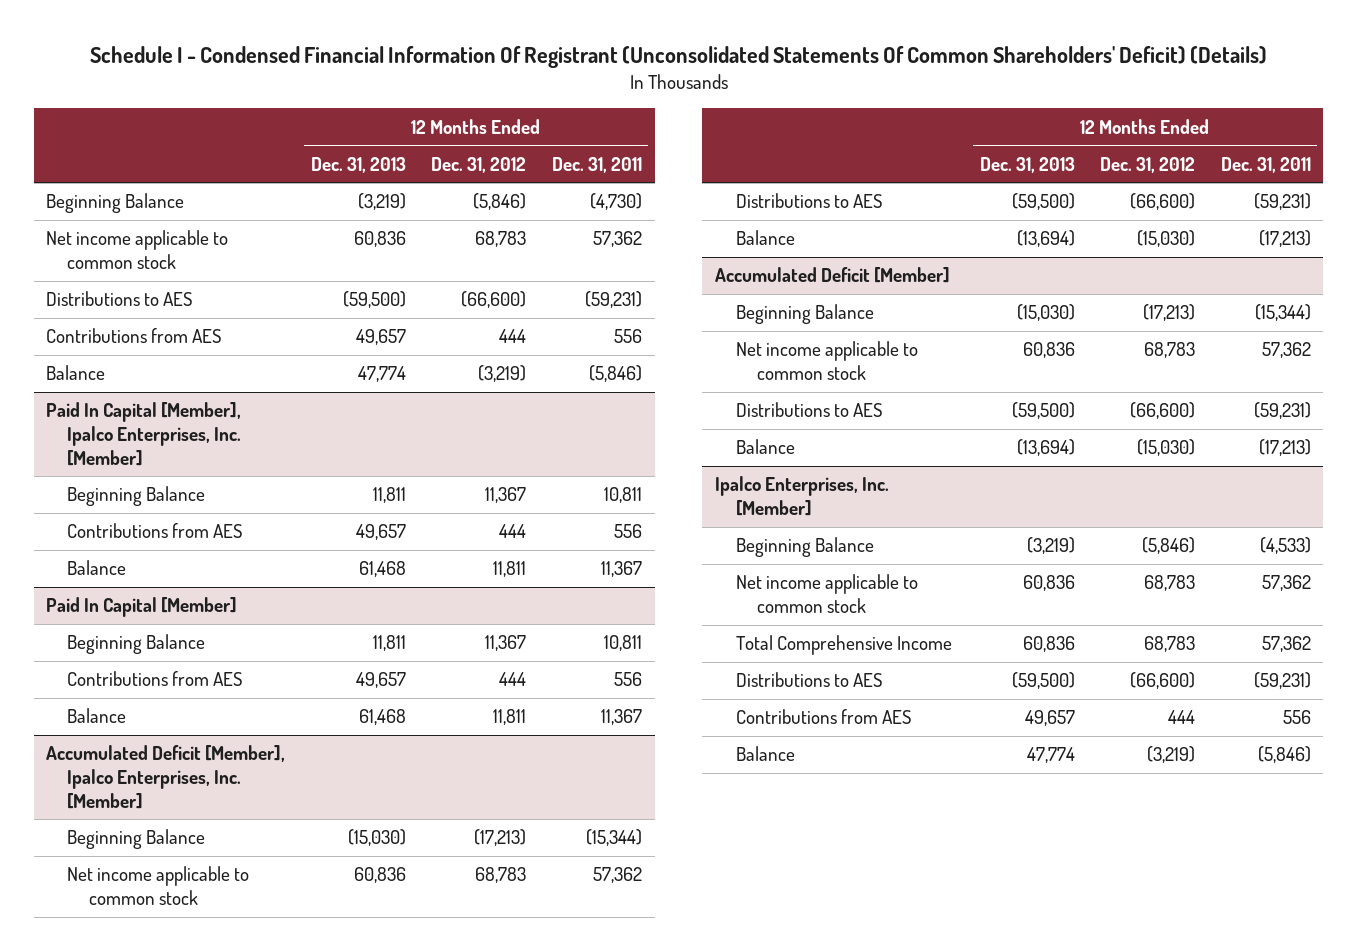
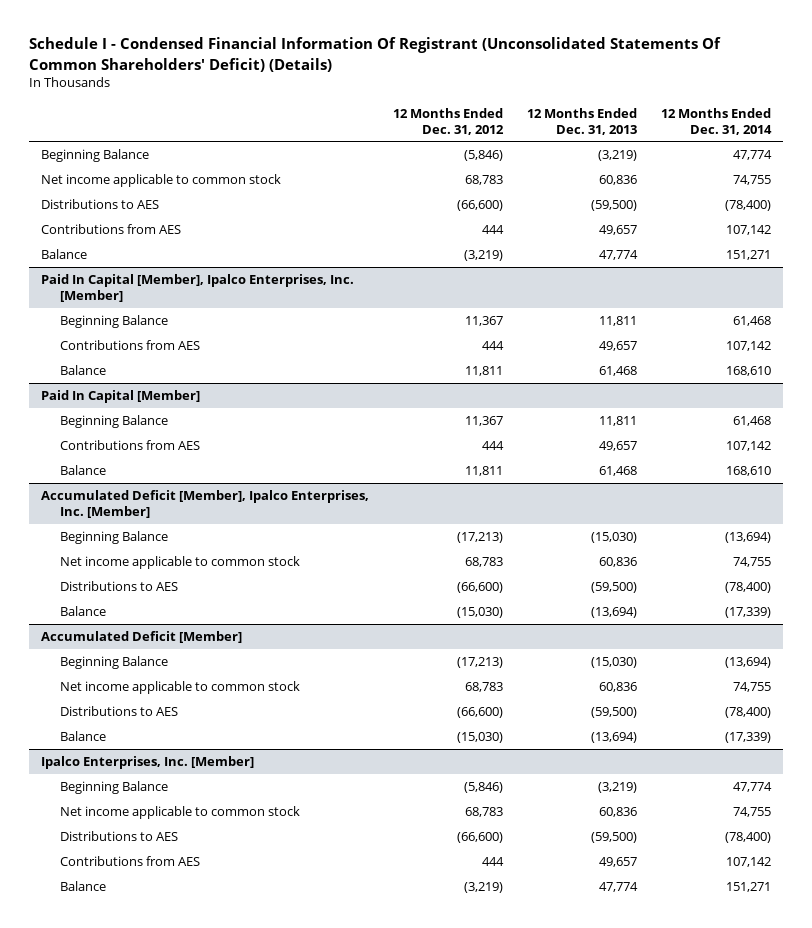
[551,156,642,173] Dec. 31, 2011 -> none
none -> [660,107,772,135] 12 Months Ended Dec. 31, 2014
[736,635,953,656] Total Comprehensive Income -> none

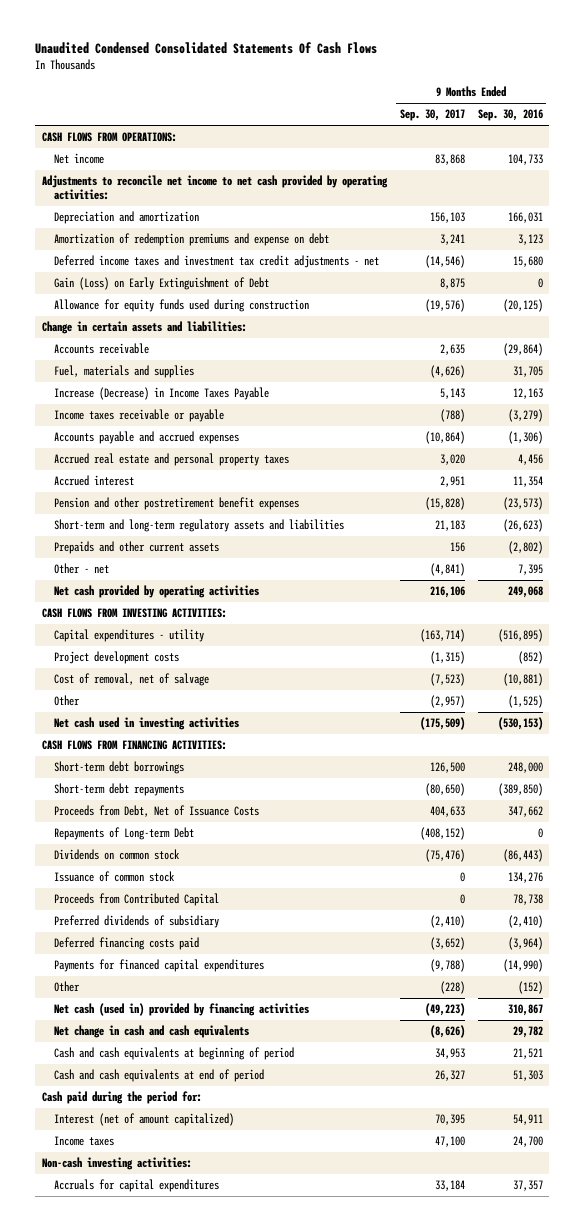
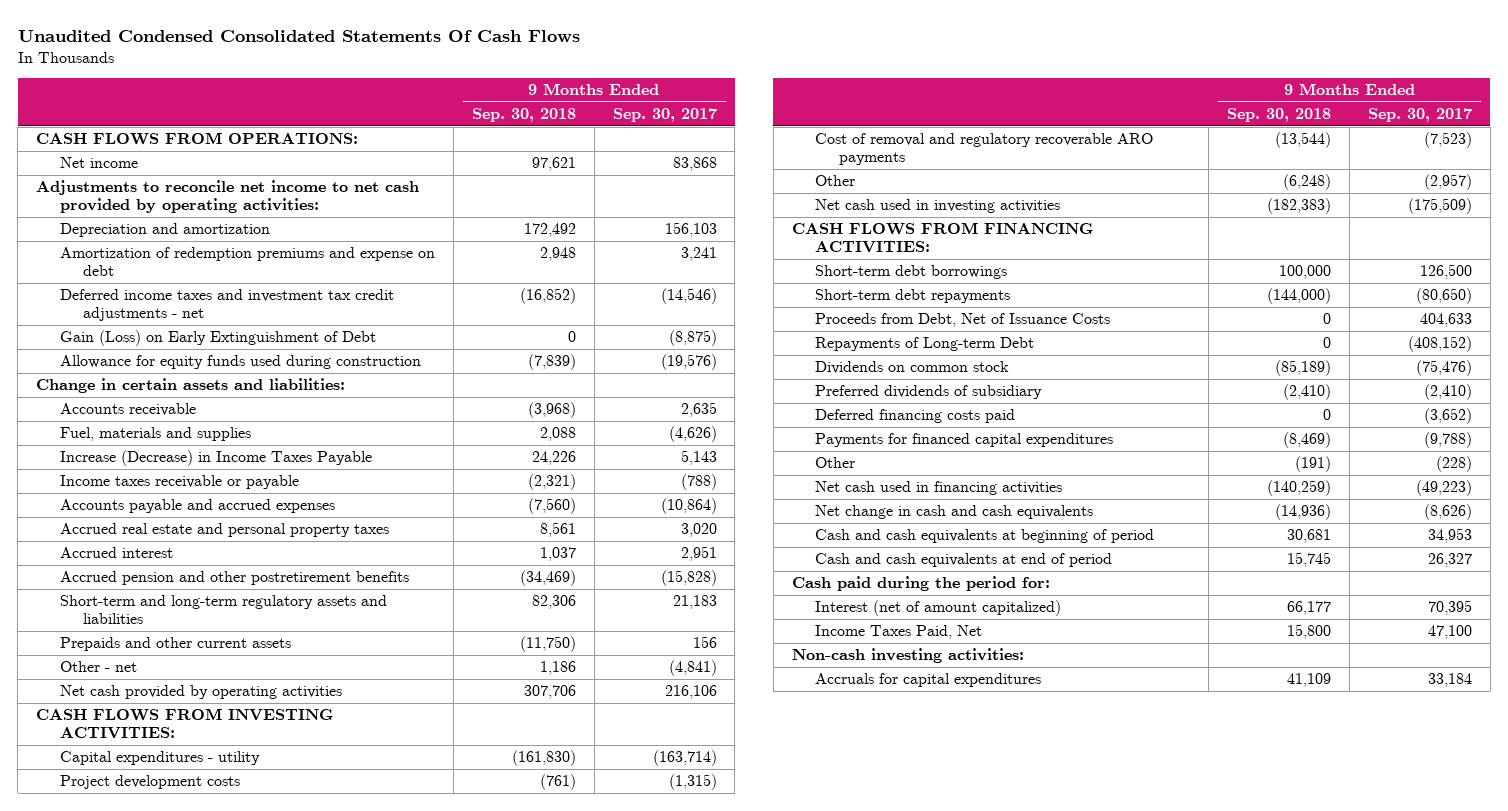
[477,109,543,122] Sep. 30, 2016 -> none
none -> [471,108,576,123] Sep. 30, 2018
[439,278,465,290] 8,875 -> [668,330,717,347] (8,875)
[54,497,300,511] Pension and other postretirement benefit expenses -> [59,571,409,586] Accrued pension and other postretirement benefits
[54,673,210,687] Cost of removal, net of salvage -> [815,133,1154,165] Cost of removal and regulatory recoverable ARO payments
[54,871,176,883] Issuance of common stock -> none
[54,893,220,907] Proceeds from Contributed Capital -> none
[54,1003,310,1017] Net cash (used in) provided by financing activities -> [815,481,1063,496] Net cash used in financing activities
[54,1136,115,1147] Income taxes -> [815,625,983,640] Income Taxes Paid, Net

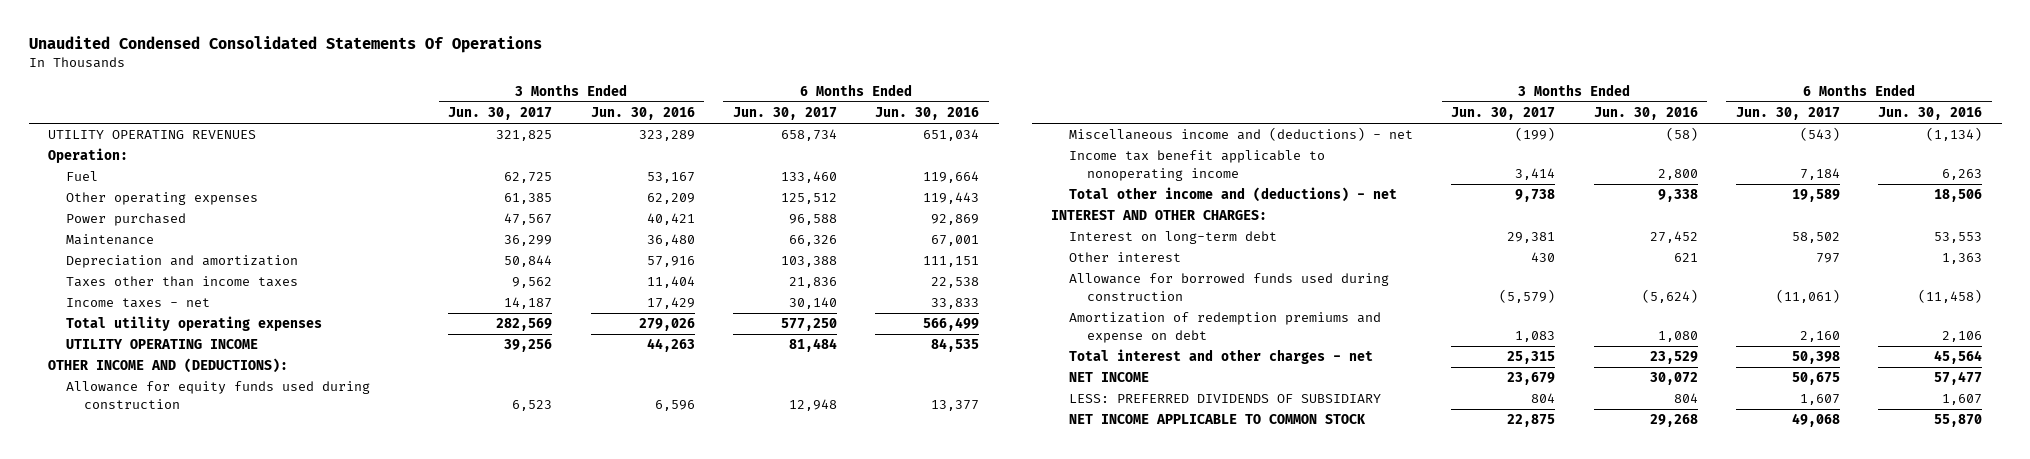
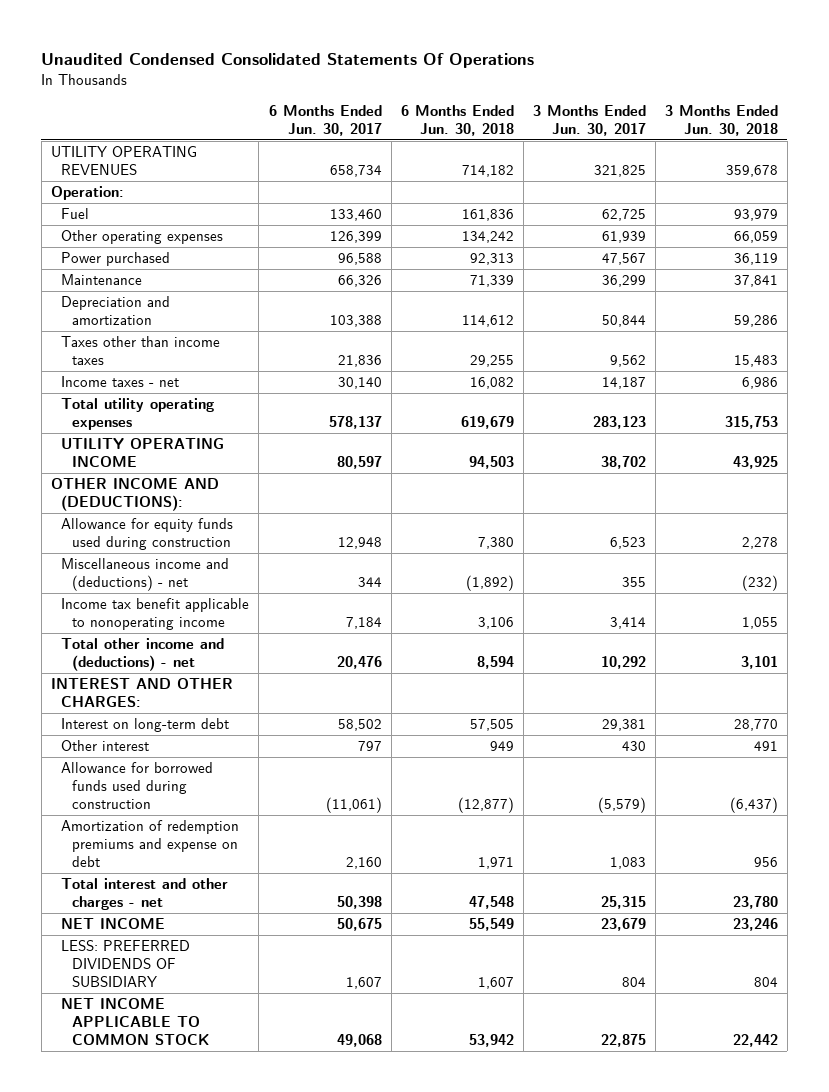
[590,107,695,121] Jun. 30, 2016 -> none
[875,107,980,121] Jun. 30, 2016 -> none
none -> [400,105,514,137] 6 Months Ended Jun. 30, 2018
none -> [664,105,778,137] 3 Months Ended Jun. 30, 2018
[504,193,553,205] 61,385 -> [601,231,646,244] 61,939
[781,193,838,205] 125,512 -> [329,231,382,244] 126,399
[496,318,553,332] 282,569 -> [592,416,646,430] 283,123
[781,318,838,332] 577,250 -> [328,416,382,430] 578,137
[504,339,553,353] 39,256 -> [600,456,646,470] 38,702
[789,338,838,353] 81,484 -> [336,456,382,470] 80,597
[1515,127,1556,142] (199) -> [621,577,646,588] 355
[1799,127,1840,142] (543) -> [357,577,382,588] 344
[1515,189,1556,203] 9,738 -> [600,656,646,670] 10,292
[1791,189,1840,203] 19,589 -> [336,656,382,670] 20,476

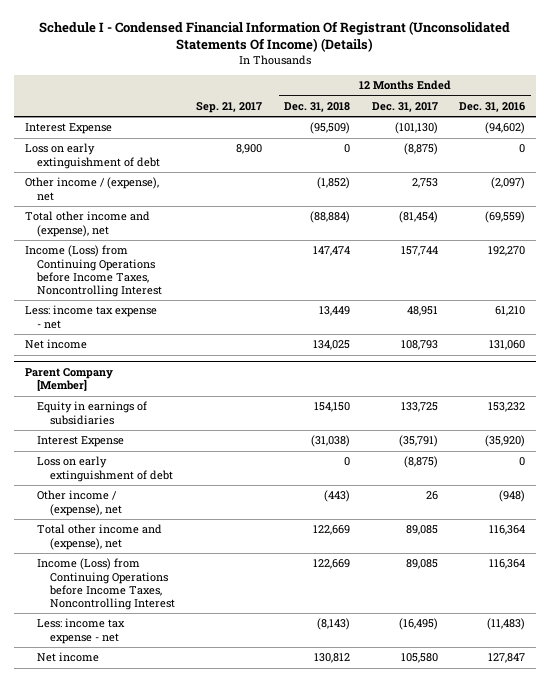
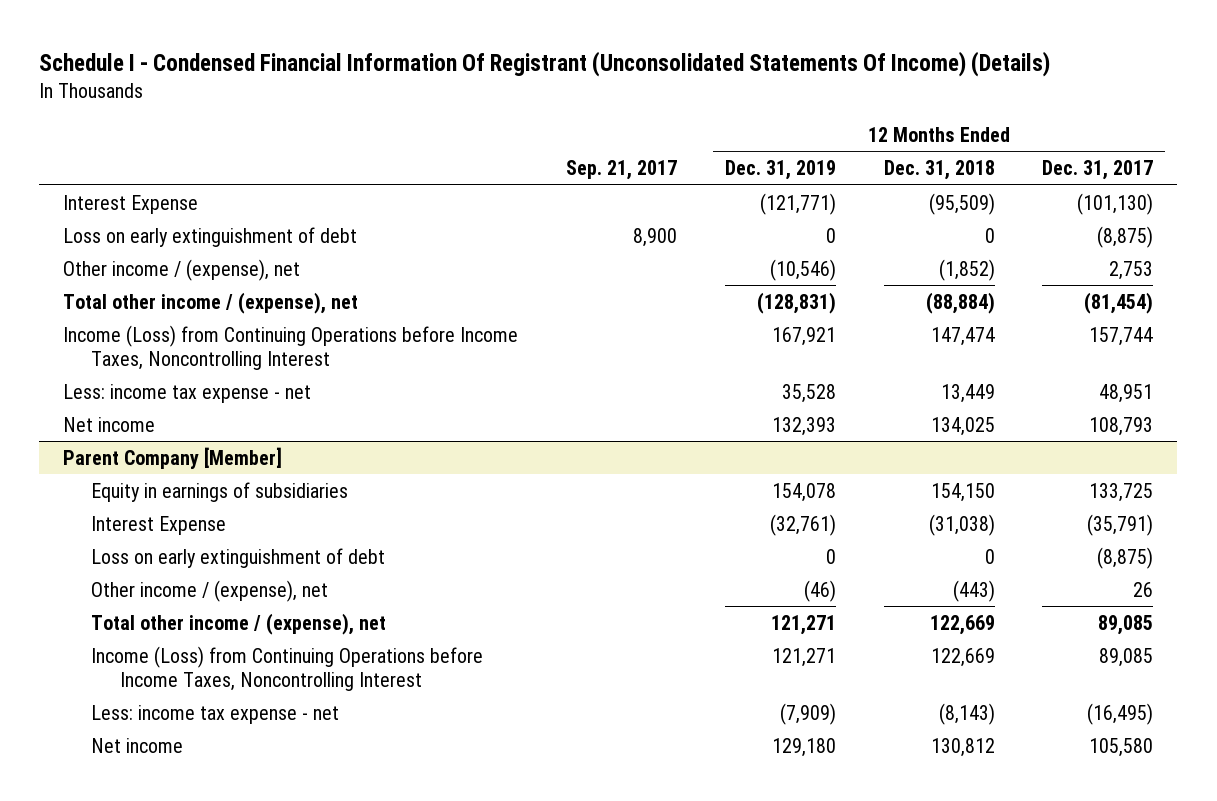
[459,102,526,113] Dec. 31, 2016 -> none
none -> [724,160,836,181] Dec. 31, 2019
[25,211,151,237] Total other income and (expense), net -> [63,291,359,314] Total other income / (expense), net
[37,524,163,550] Total other income and (expense), net -> [91,612,387,635] Total other income / (expense), net

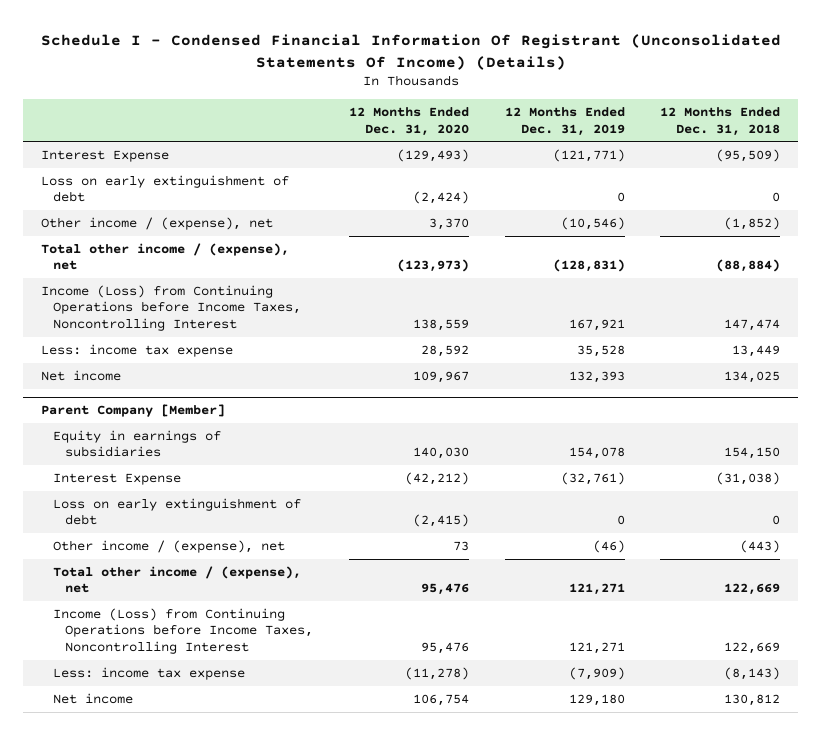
[566,160,678,181] Sep. 21, 2017 -> none
[1042,160,1154,181] Dec. 31, 2017 -> none
none -> [348,107,469,136] 12 Months Ended Dec. 31, 2020
[63,383,312,403] Less: income tax expense - net -> [41,343,234,357] Less: income tax expense
[91,704,340,724] Less: income tax expense - net -> [53,666,246,680] Less: income tax expense

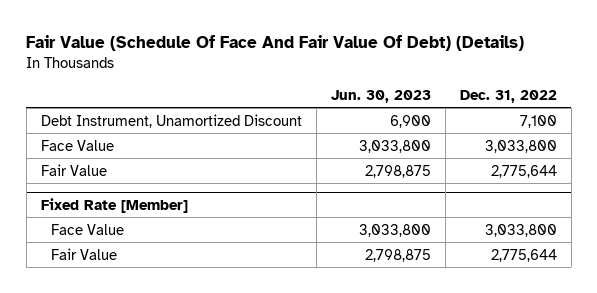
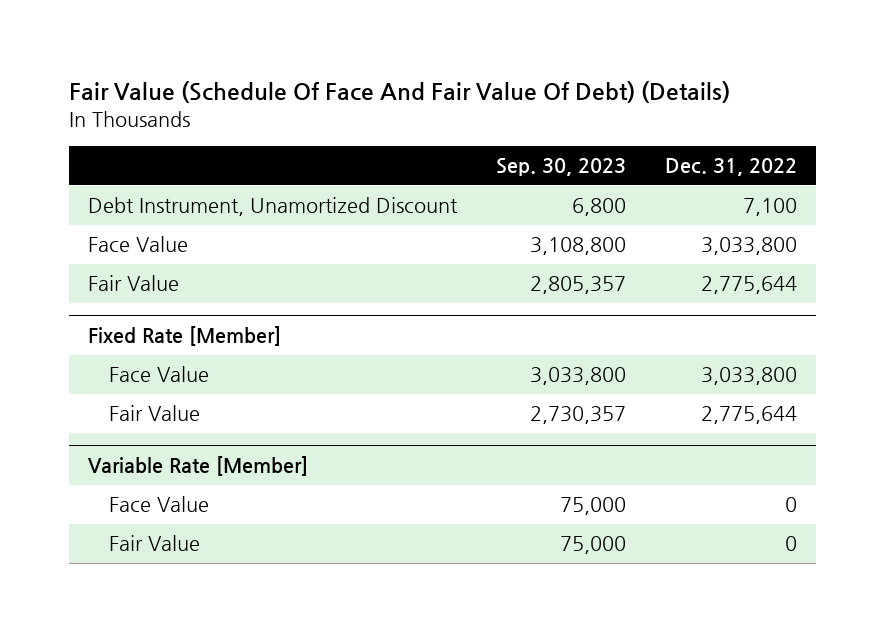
[330,89,431,103] Jun. 30, 2023 -> none
none -> [495,158,626,177] Sep. 30, 2023
none -> [88,456,309,477] Variable Rate [Member]
none -> [109,496,210,513] Face Value
none -> [109,535,201,552] Fair Value

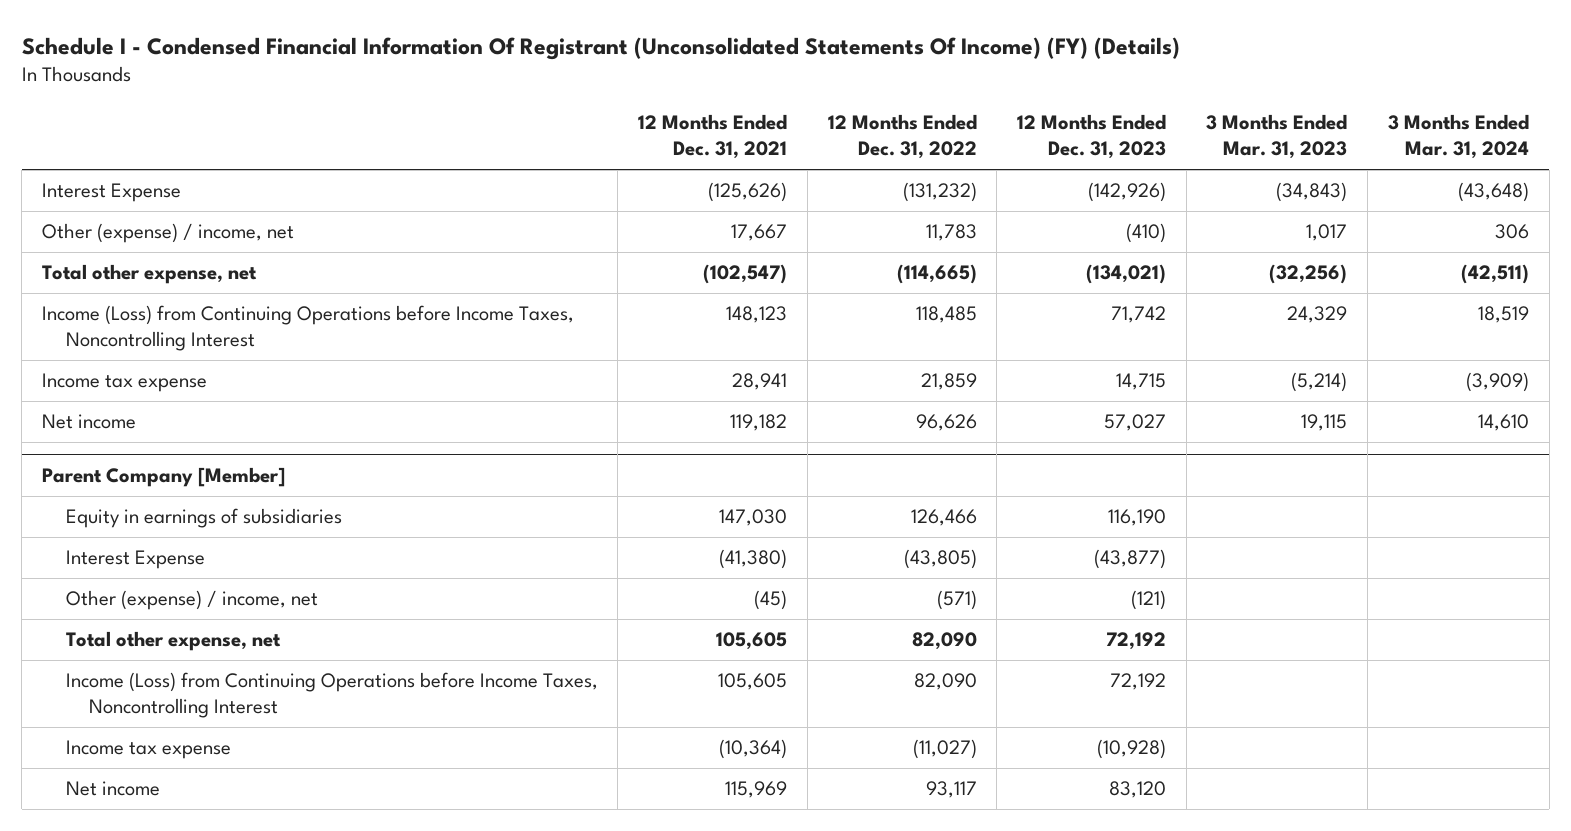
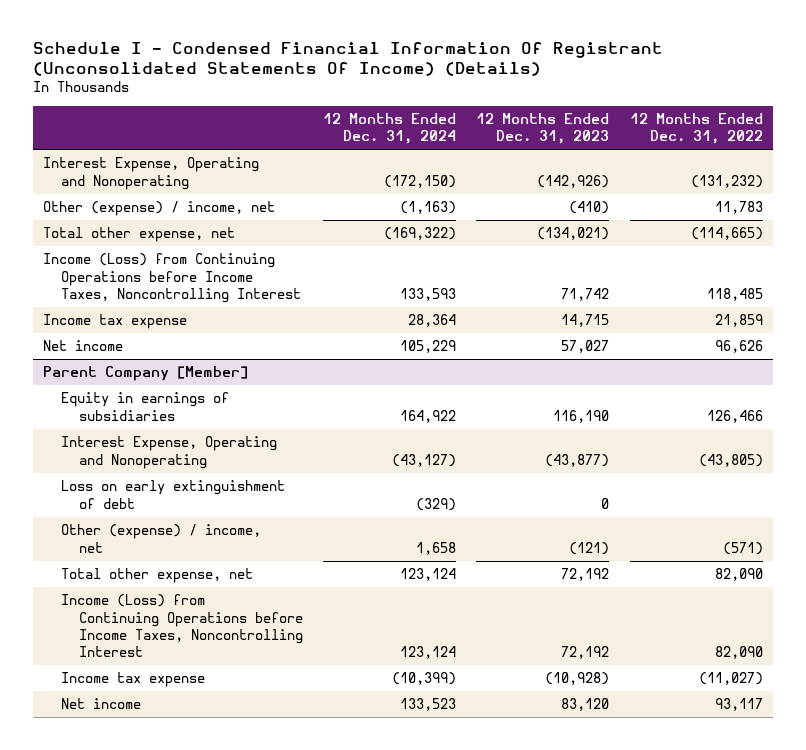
[21,36,1180,60] Schedule I - Condensed Financial Information Of Registrant (Unconsolidated Statements Of Income) (FY) (Details) -> [33,41,664,77] Schedule I - Condensed Financial Information Of Registrant (Unconsolidated Statements Of Income) (Details)
[638,114,788,160] 12 Months Ended Dec. 31, 2021 -> none
[1206,114,1348,160] 3 Months Ended Mar. 31, 2023 -> none
[1387,114,1529,160] 3 Months Ended Mar. 31, 2024 -> none
none -> [323,113,457,145] 12 Months Ended Dec. 31, 2024
[41,183,181,203] Interest Expense -> [43,157,260,190] Interest Expense, Operating and Nonoperating
[65,550,205,570] Interest Expense -> [61,436,278,469] Interest Expense, Operating and Nonoperating
none -> [61,480,286,509] Loss on early extinguishment of debt

